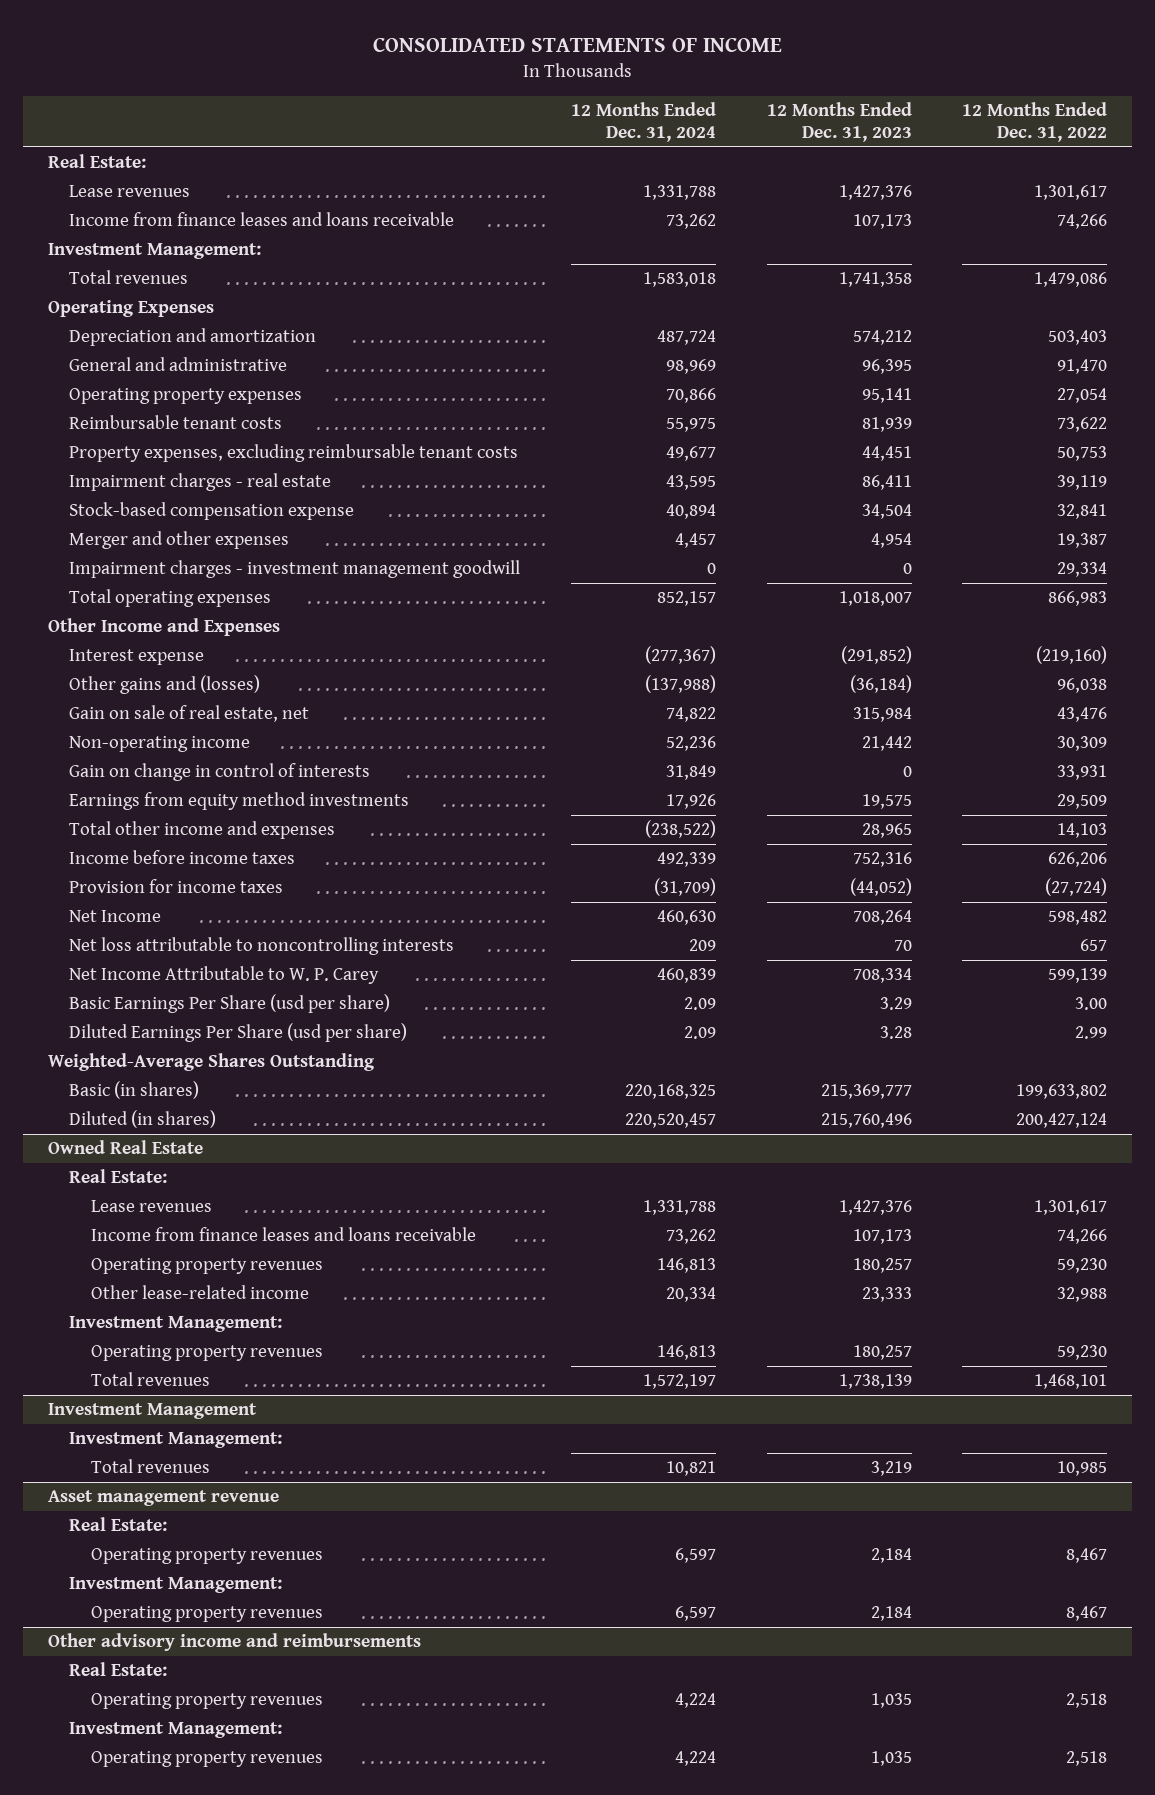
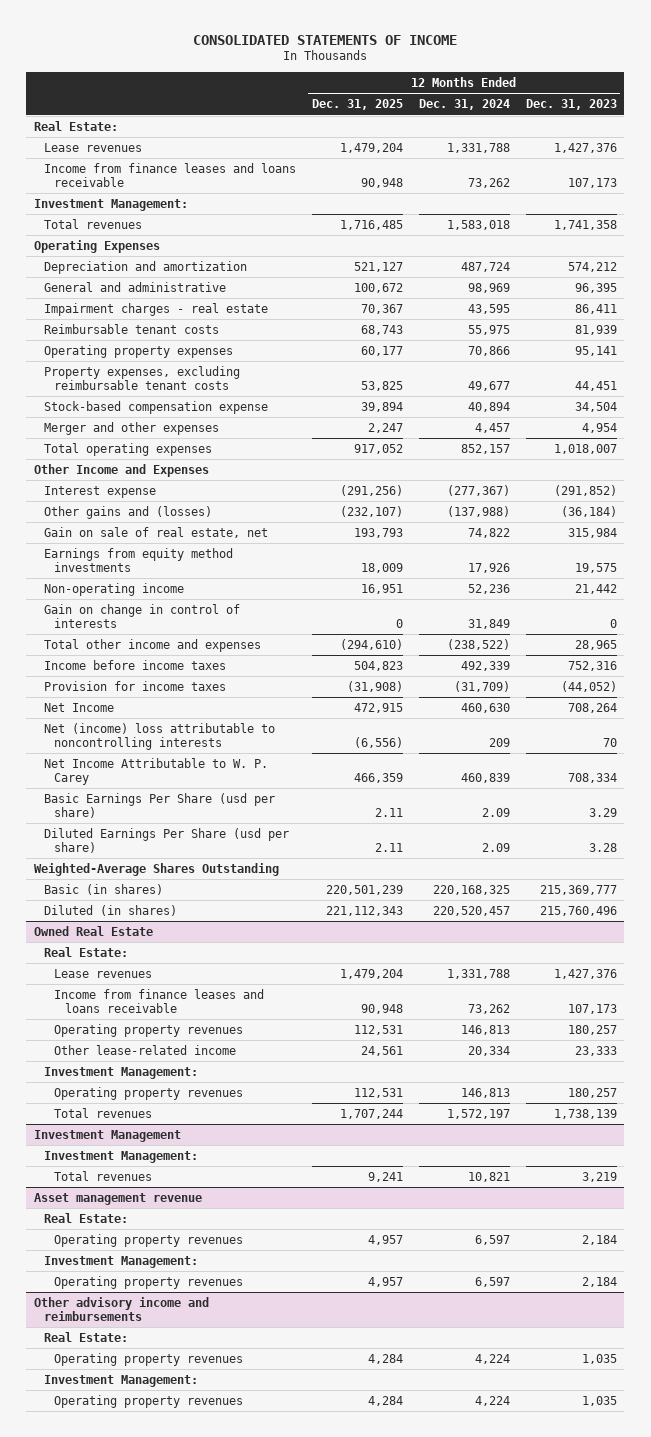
[962,102,1108,142] 12 Months Ended Dec. 31, 2022 -> none
none -> [312,99,404,111] Dec. 31, 2025
[69,473,332,492] Impairment charges - real estate -> [44,302,269,316] Impairment charges - real estate
[69,388,303,405] Operating property expenses -> [44,344,234,358] Operating property expenses
[69,560,521,579] Impairment charges - investment management goodwill -> none
[69,792,410,811] Earnings from equity method investments -> [44,547,234,572] Earnings from equity method investments
[69,937,455,956] Net loss attributable to noncontrolling interests -> [44,722,276,750] Net (income) loss attributable to noncontrolling interests

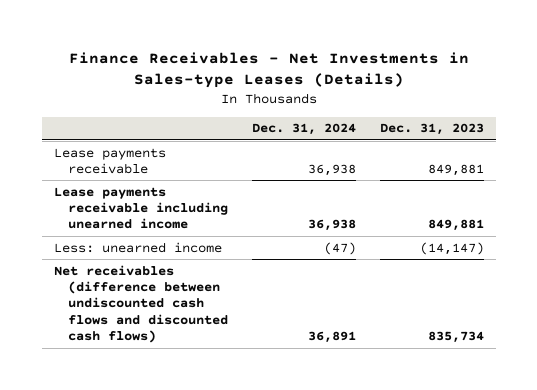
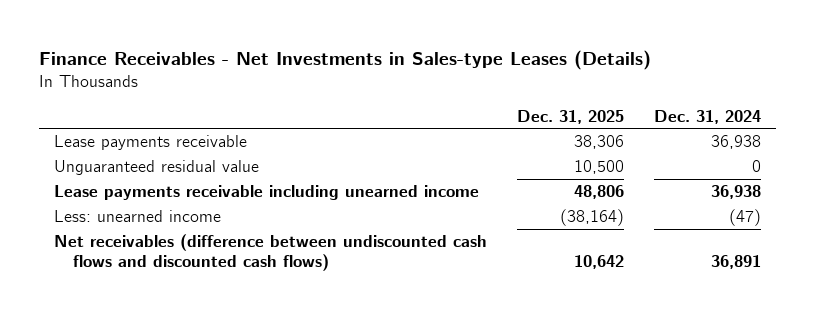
[379,123,484,136] Dec. 31, 2023 -> none
none -> [517,109,625,124] Dec. 31, 2025
none -> [54,160,260,176] Unguaranteed residual value

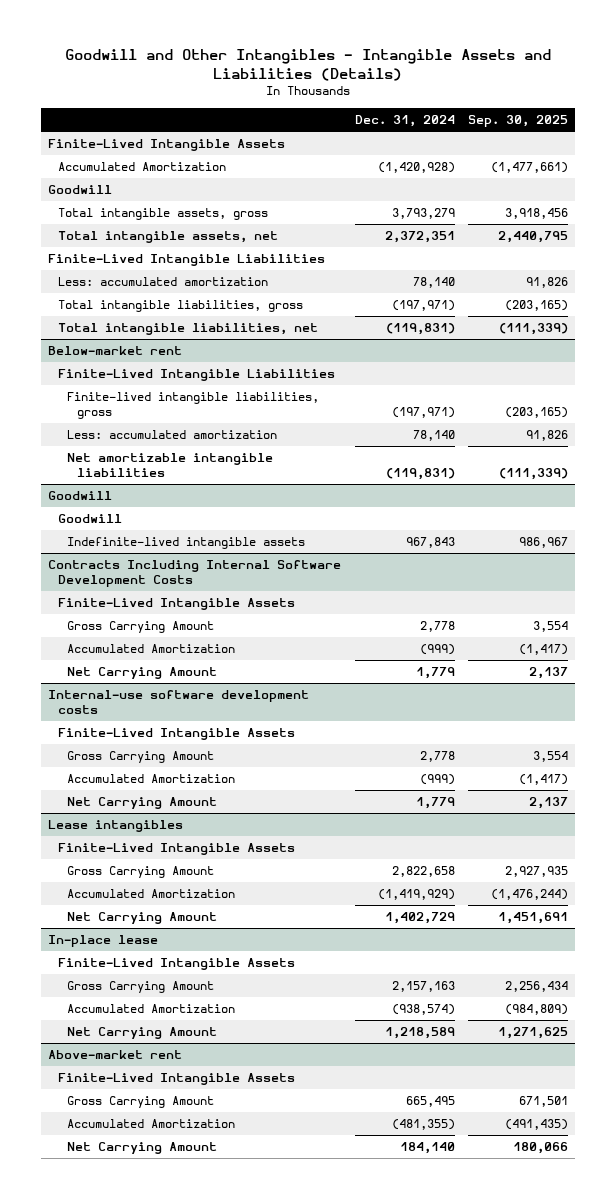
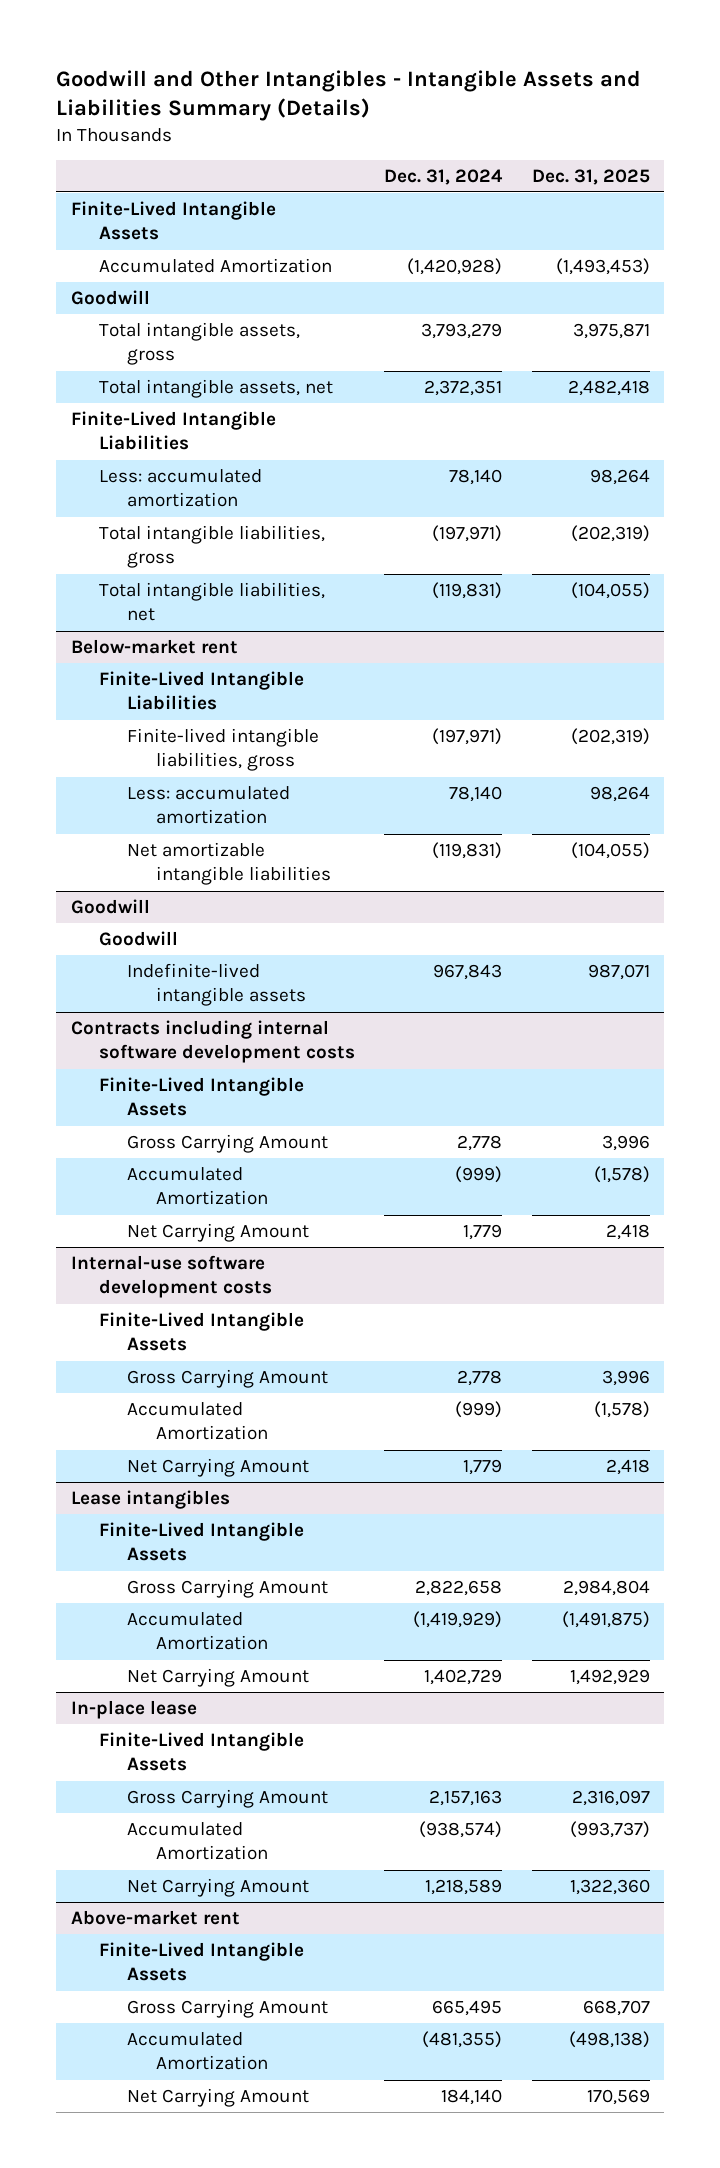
[65,49,552,82] Goodwill and Other Intangibles - Intangible Assets and Liabilities (Details) -> [56,69,642,122] Goodwill and Other Intangibles - Intangible Assets and Liabilities Summary (Details)
[468,114,569,127] Sep. 30, 2025 -> none
none -> [531,168,650,185] Dec. 31, 2025
[48,560,342,587] Contracts Including Internal Software Development Costs -> [70,1020,356,1064] Contracts including internal software development costs

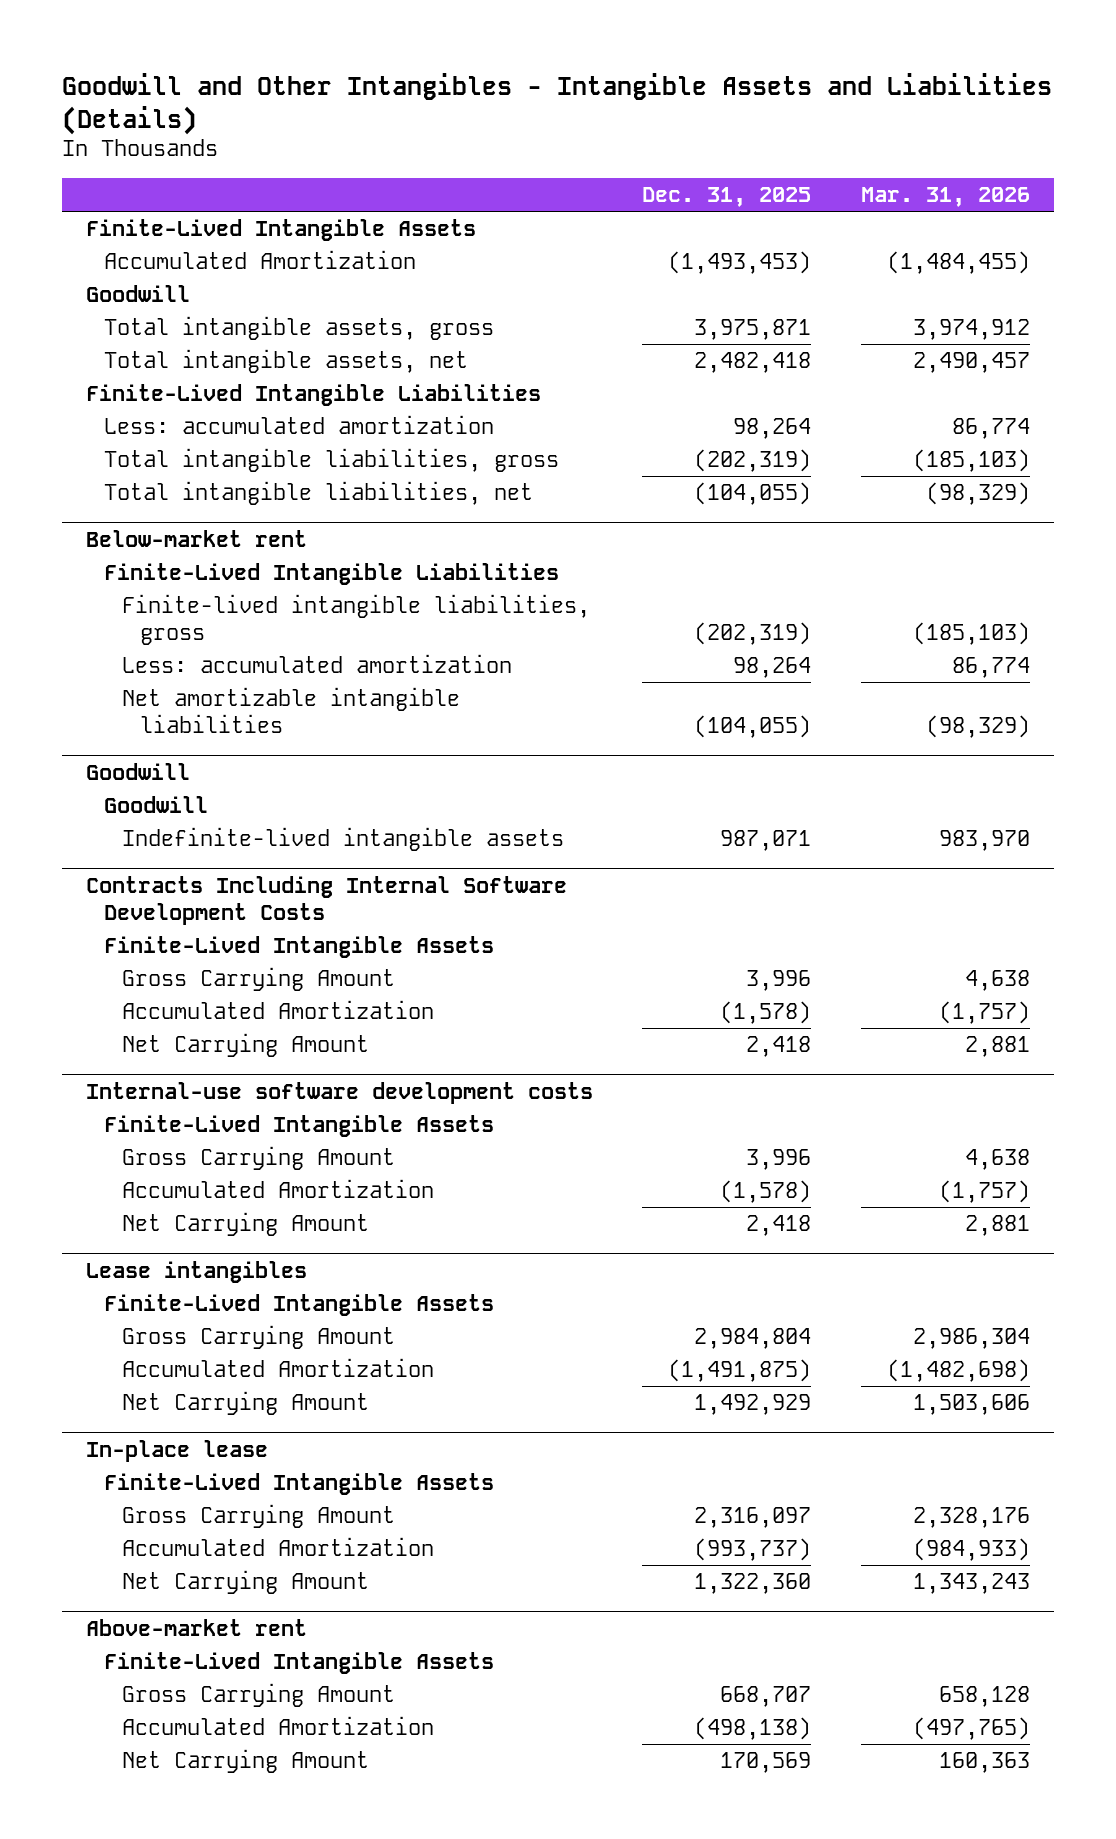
[56,69,642,122] Goodwill and Other Intangibles - Intangible Assets and Liabilities Summary (Details) -> [61,72,1052,135] Goodwill and Other Intangibles - Intangible Assets and Liabilities (Details)
[384,168,504,185] Dec. 31, 2024 -> none
none -> [860,186,1030,207] Mar. 31, 2026
[70,1020,356,1064] Contracts including internal software development costs -> [86,875,568,925] Contracts Including Internal Software Development Costs

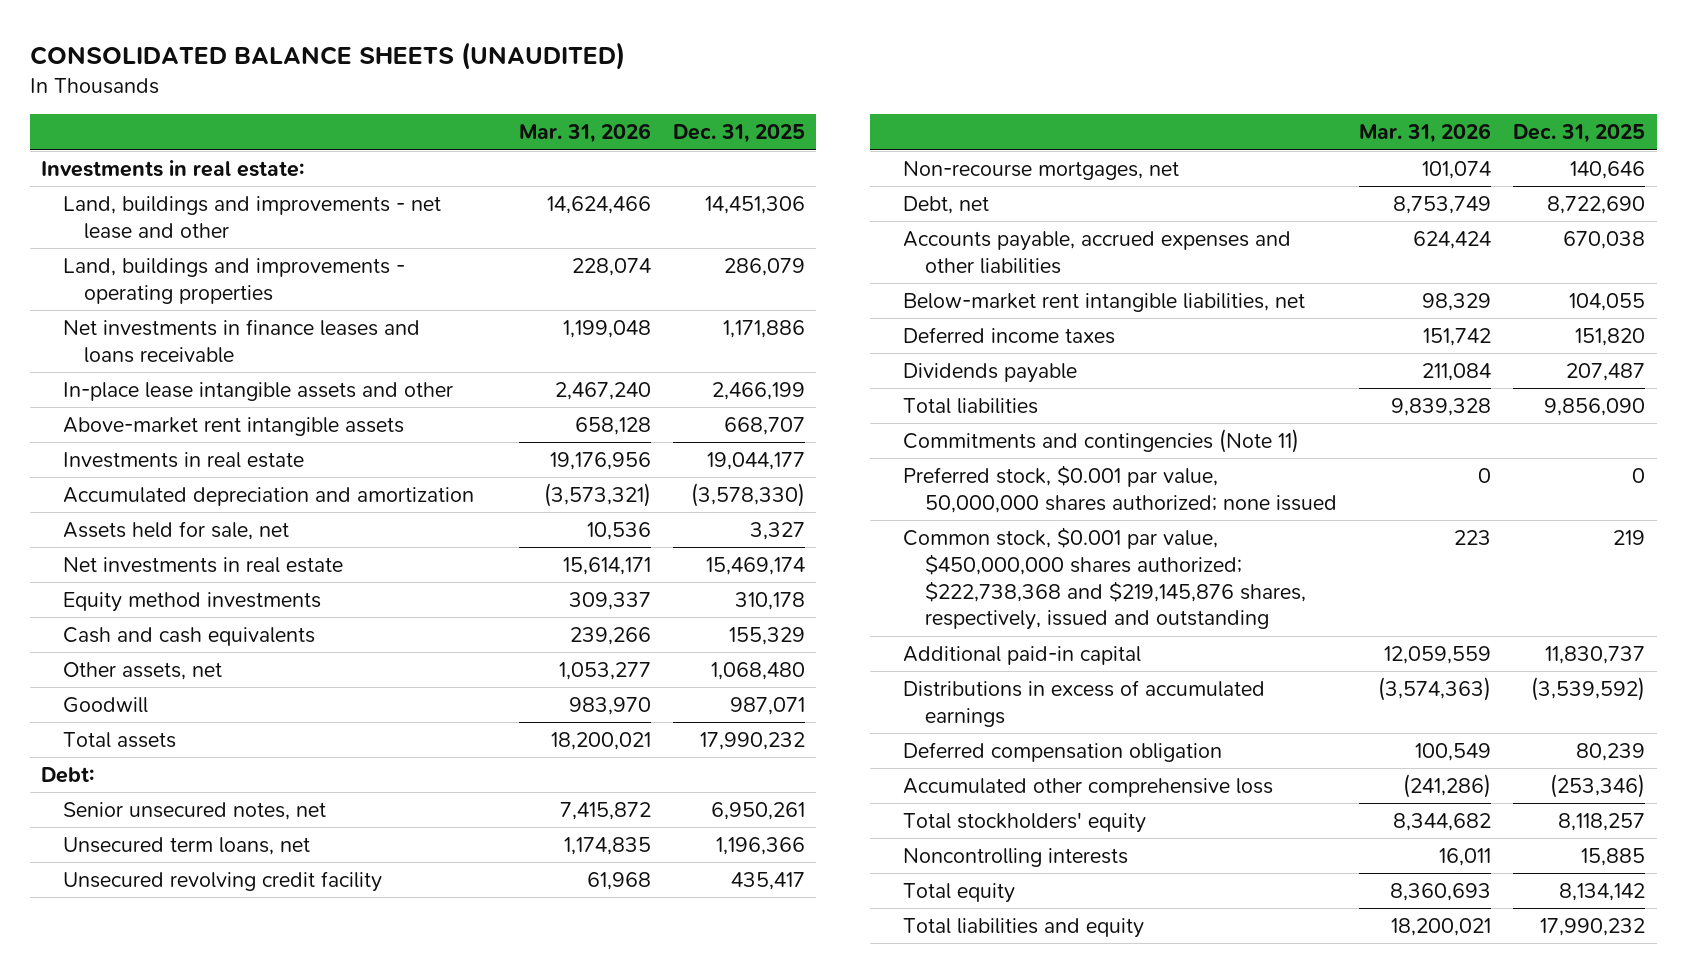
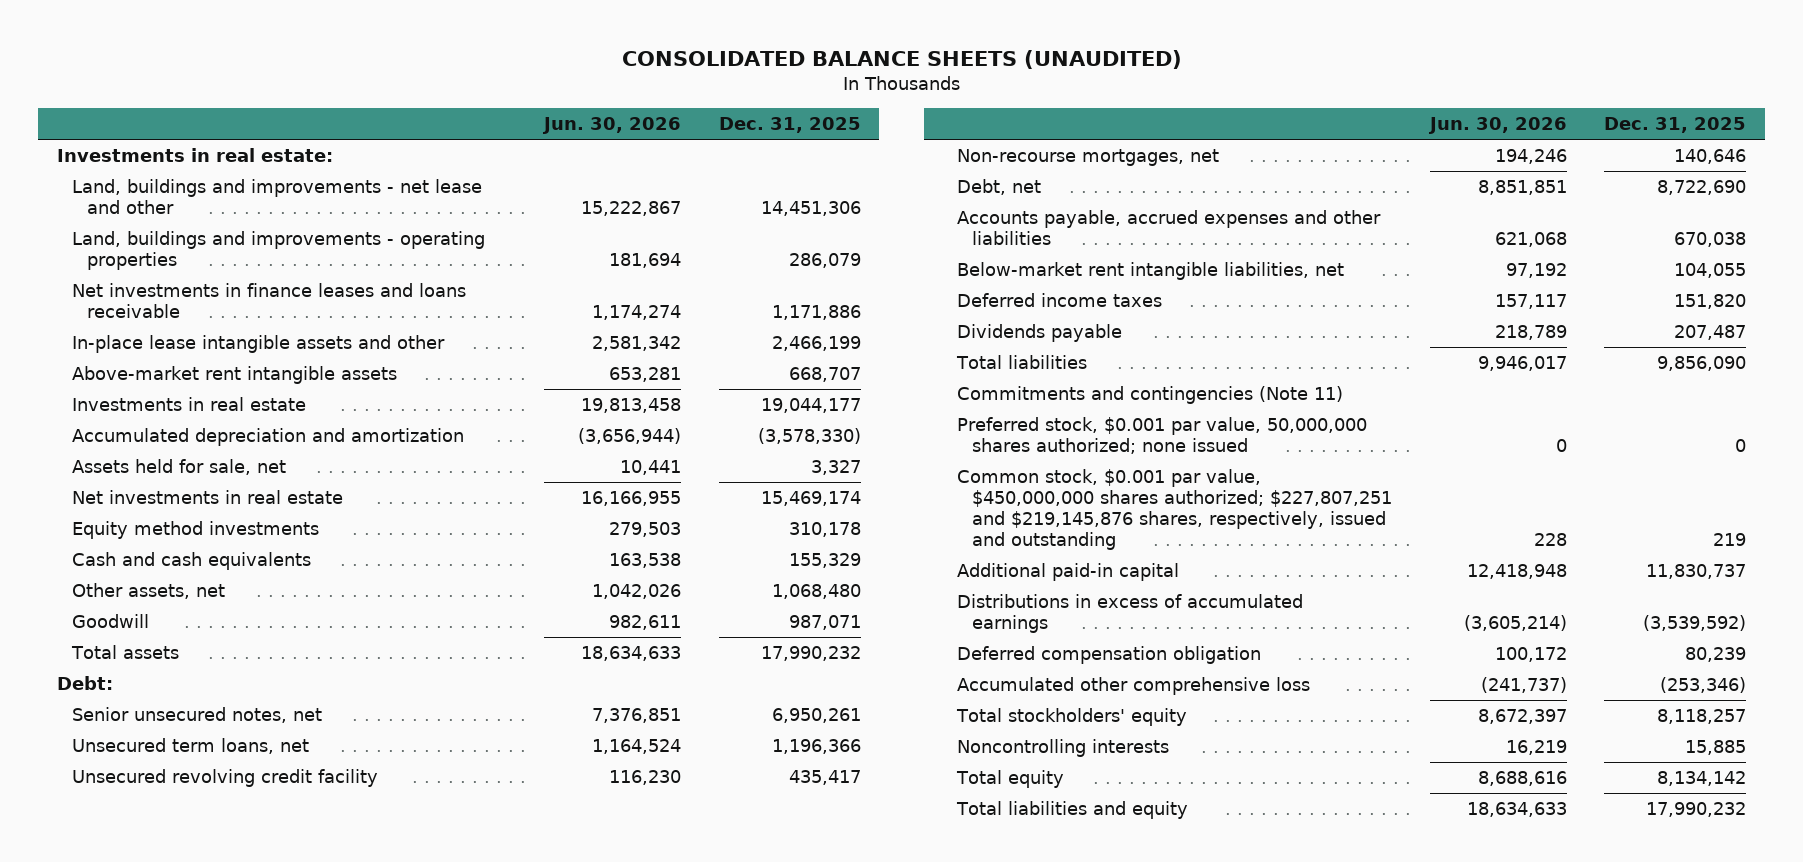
[518,123,651,144] Mar. 31, 2026 -> none
none -> [542,117,682,135] Jun. 30, 2026
[903,526,1306,631] Common stock, $0.001 par value, $450,000,000 shares authorized; $222,738,368 and $219,145,876 shares, respectively, issued and outstanding -> [957,469,1393,551] Common stock, $0.001 par value, $450,000,000 shares authorized; $227,807,251 and $219,145,876 shares, respectively, issued and outstanding

